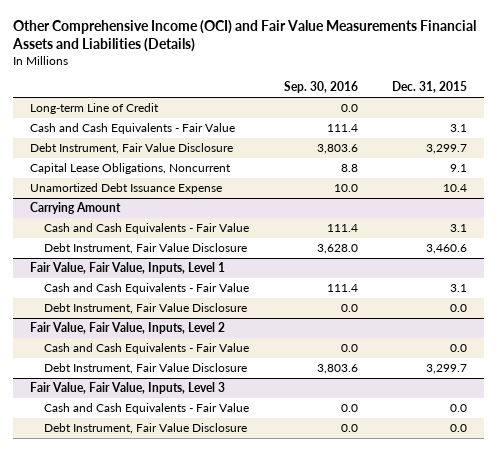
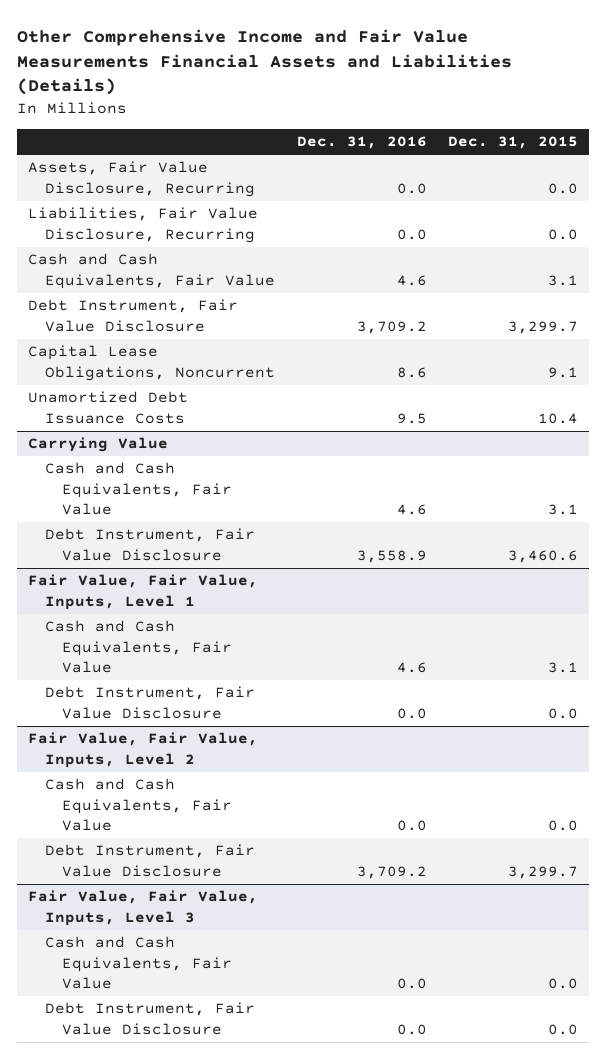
[11,20,476,53] Other Comprehensive Income (OCI) and Fair Value Measurements Financial Assets and Liabilities (Details) -> [16,28,512,96] Other Comprehensive Income and Fair Value Measurements Financial Assets and Liabilities (Details)
[283,81,358,94] Sep. 30, 2016 -> none
none -> [296,136,427,150] Dec. 31, 2016
[30,103,160,115] Long-term Line of Credit -> none
none -> [27,161,256,197] Assets, Fair Value Disclosure, Recurring
none -> [27,207,258,243] Liabilities, Fair Value Disclosure, Recurring
[30,123,236,135] Cash and Cash Equivalents - Fair Value -> [27,253,276,289] Cash and Cash Equivalents, Fair Value
[30,183,223,195] Unamortized Debt Issuance Expense -> [27,391,188,424] Unamortized Debt Issuance Costs
[30,202,122,215] Carrying Amount -> [27,437,168,453] Carrying Value
[44,223,250,235] Cash and Cash Equivalents - Fair Value -> [45,462,233,516] Cash and Cash Equivalents, Fair Value
[44,283,250,295] Cash and Cash Equivalents - Fair Value -> [45,620,233,674] Cash and Cash Equivalents, Fair Value
[44,343,250,355] Cash and Cash Equivalents - Fair Value -> [45,778,233,832] Cash and Cash Equivalents, Fair Value
[44,403,250,415] Cash and Cash Equivalents - Fair Value -> [45,936,233,990] Cash and Cash Equivalents, Fair Value

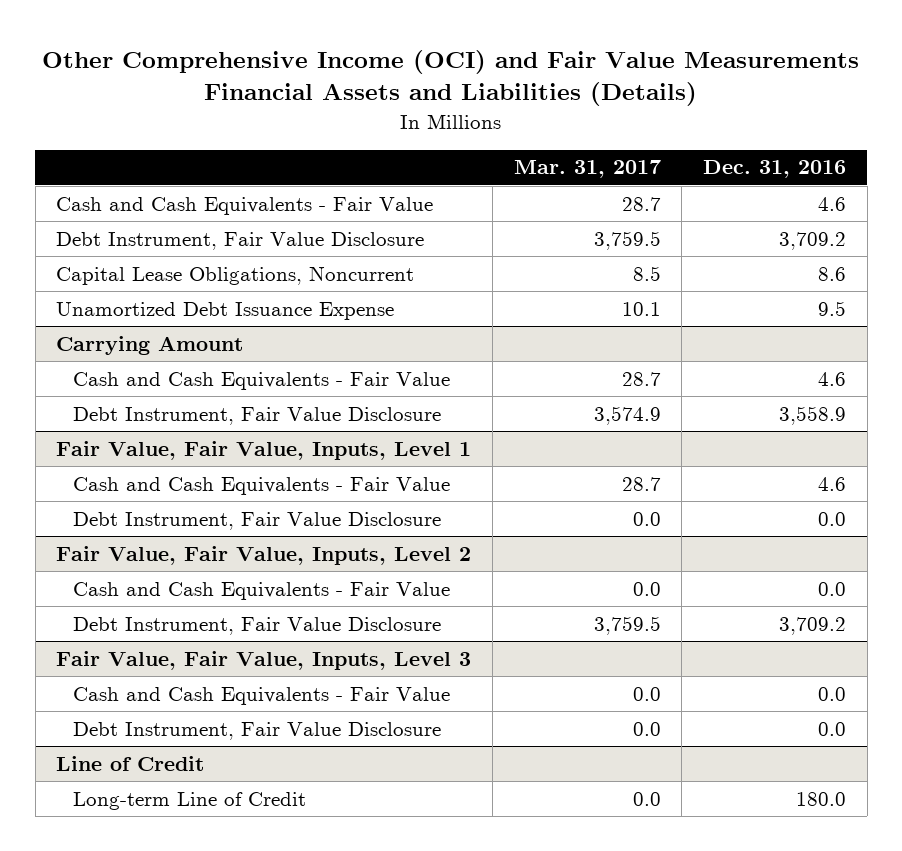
[16,28,512,96] Other Comprehensive Income and Fair Value Measurements Financial Assets and Liabilities (Details) -> [42,49,860,107] Other Comprehensive Income (OCI) and Fair Value Measurements Financial Assets and Liabilities (Details)
[448,136,579,150] Dec. 31, 2015 -> none
none -> [513,160,661,179] Mar. 31, 2017
[27,161,256,197] Assets, Fair Value Disclosure, Recurring -> none
[27,207,258,243] Liabilities, Fair Value Disclosure, Recurring -> none
[27,253,276,289] Cash and Cash Equivalents, Fair Value -> [56,196,434,215] Cash and Cash Equivalents - Fair Value
[27,391,188,424] Unamortized Debt Issuance Costs -> [56,301,395,320] Unamortized Debt Issuance Expense
[27,437,168,453] Carrying Value -> [56,335,244,355] Carrying Amount
[45,462,233,516] Cash and Cash Equivalents, Fair Value -> [72,371,450,390] Cash and Cash Equivalents - Fair Value
[45,620,233,674] Cash and Cash Equivalents, Fair Value -> [72,476,450,495] Cash and Cash Equivalents - Fair Value
[45,778,233,832] Cash and Cash Equivalents, Fair Value -> [72,581,450,600] Cash and Cash Equivalents - Fair Value
[45,936,233,990] Cash and Cash Equivalents, Fair Value -> [72,686,450,705] Cash and Cash Equivalents - Fair Value
none -> [56,755,205,771] Line of Credit
none -> [72,791,306,810] Long-term Line of Credit

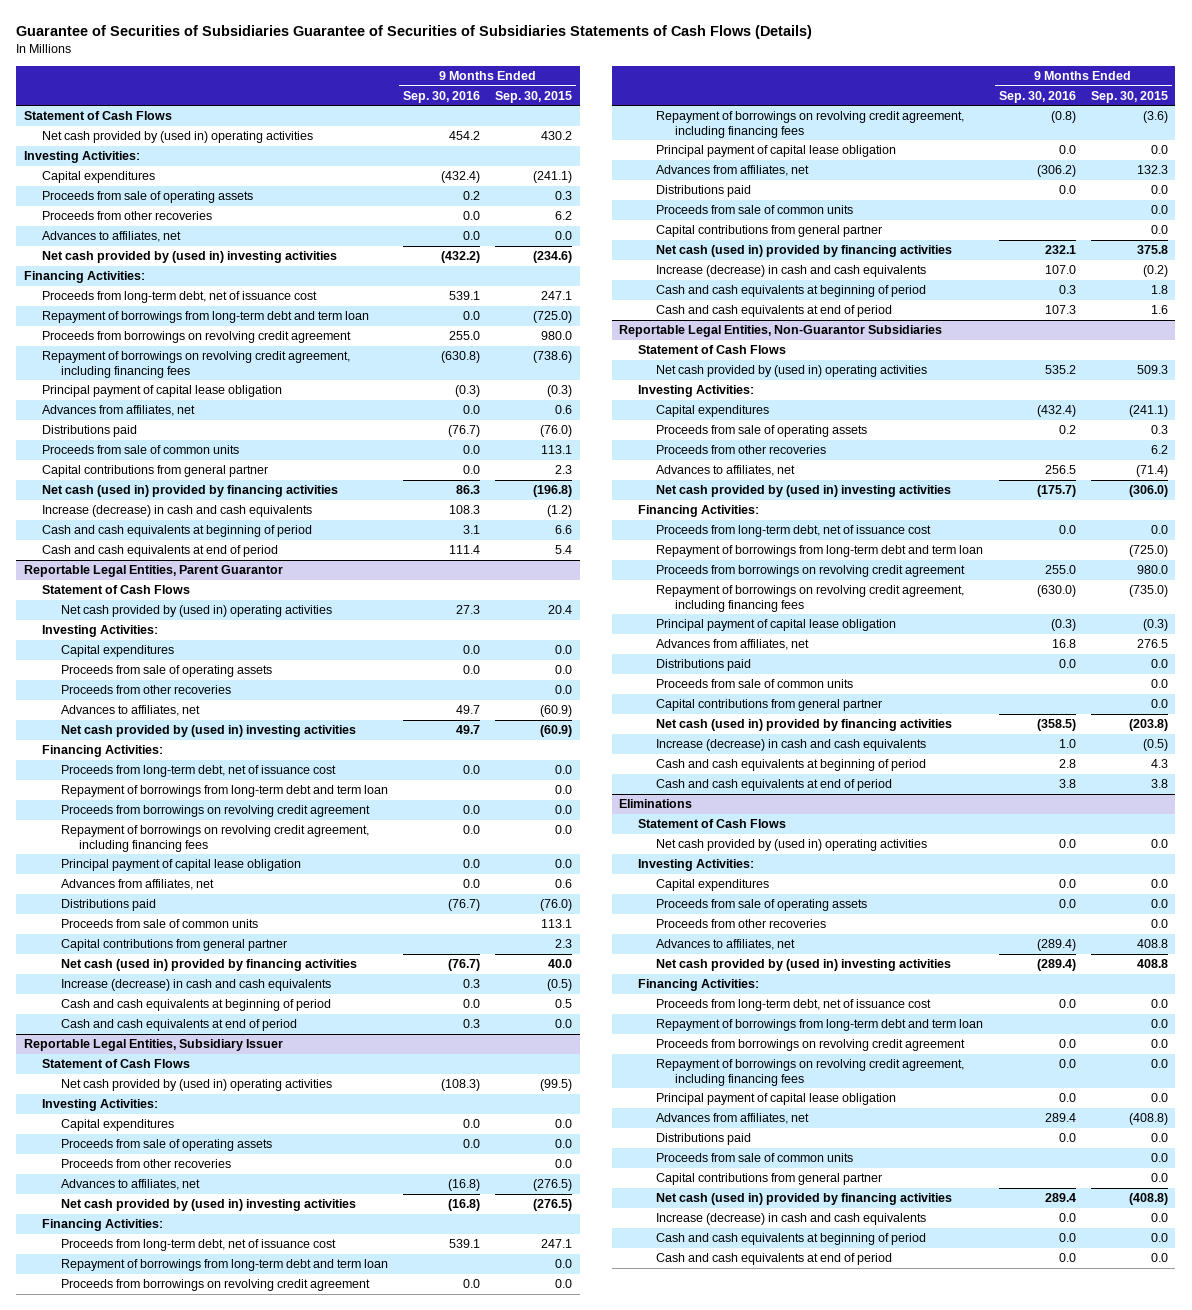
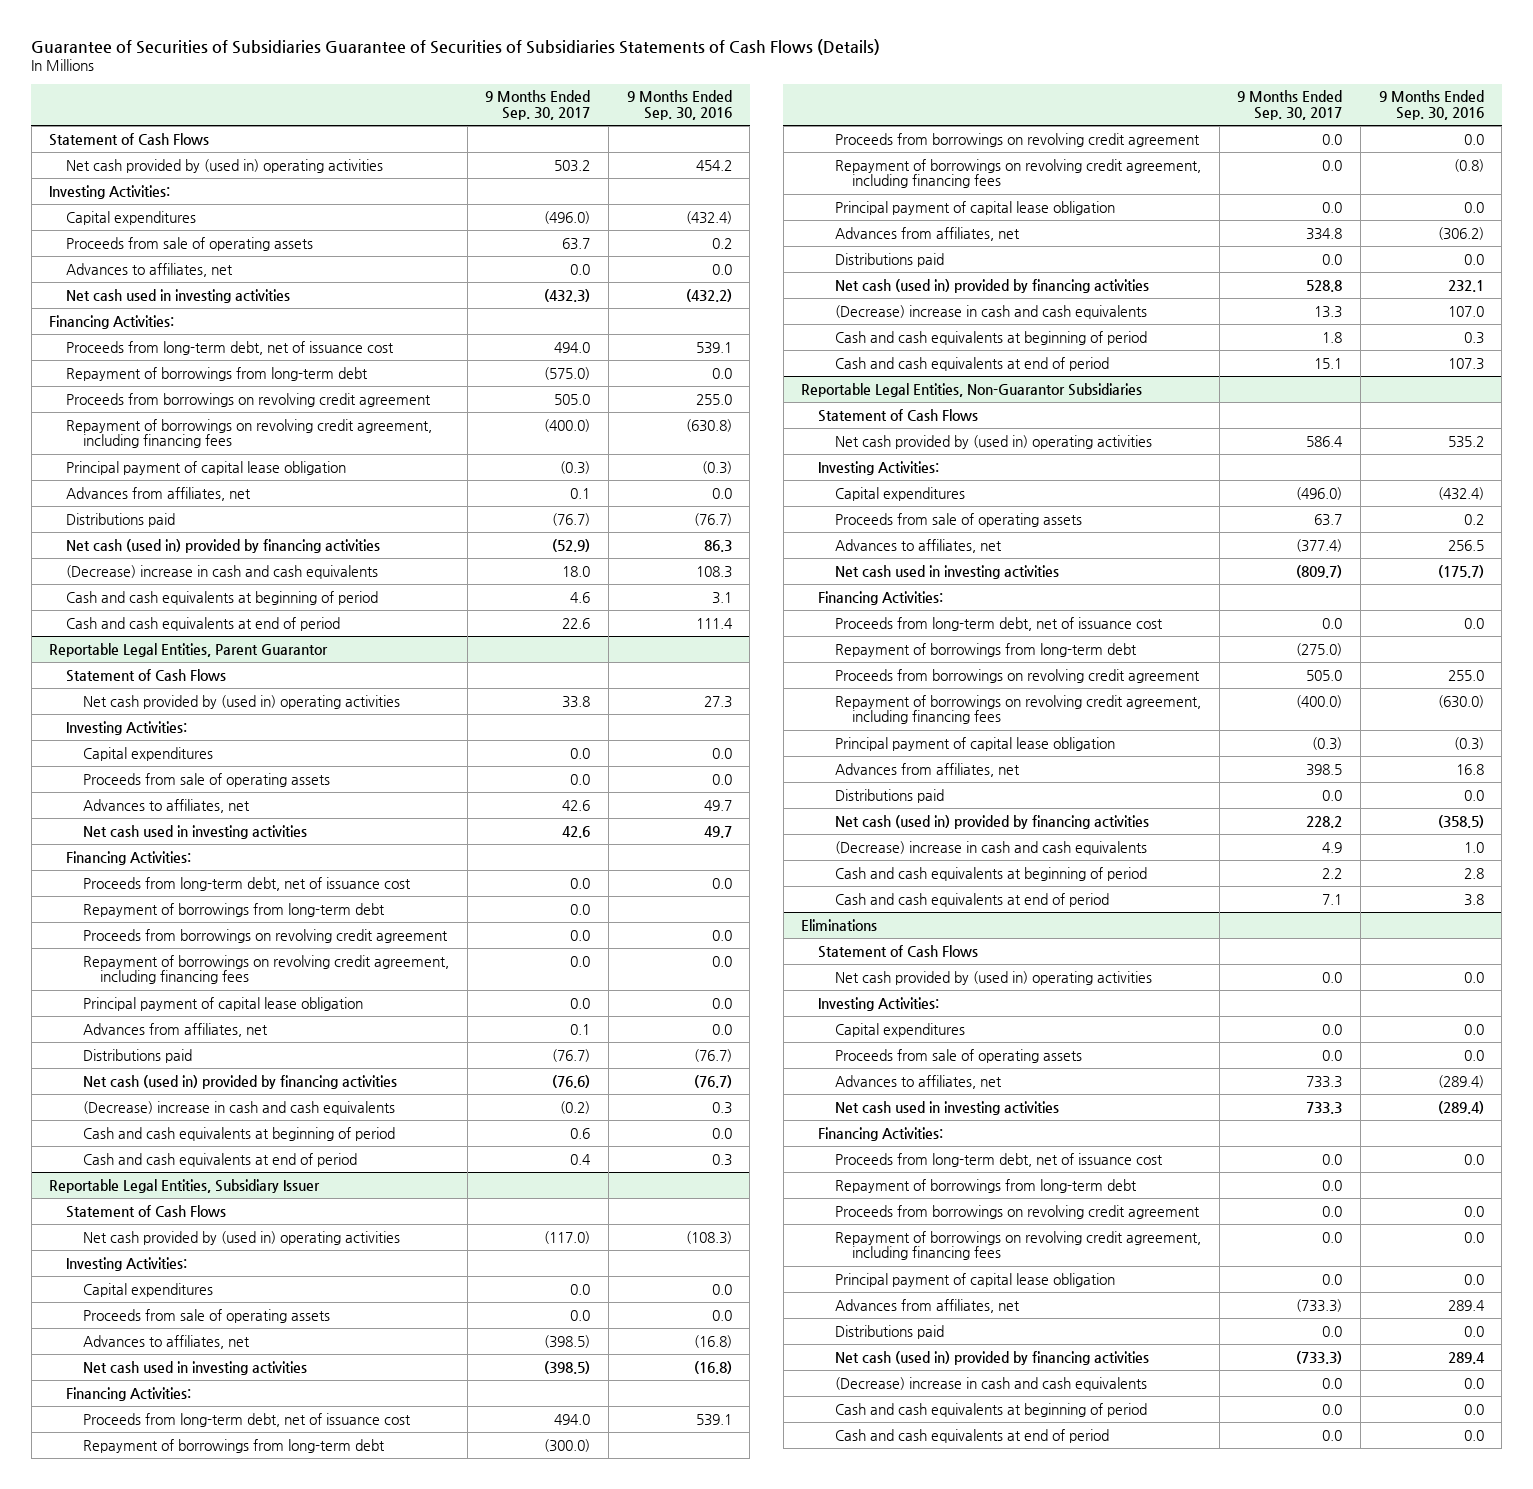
[495,90,573,103] Sep. 30, 2015 -> none
none -> [485,90,591,120] 9 Months Ended Sep. 30, 2017
[42,211,213,221] Proceeds from other recoveries -> none
[42,251,338,264] Net cash provided by (used in) investing activities -> [66,288,291,303] Net cash used in investing activities
[42,311,370,324] Repayment of borrowings from long-term debt and term loan -> [66,366,369,381] Repayment of borrowings from long-term debt
[42,445,240,455] Proceeds from sale of common units -> none
[42,465,269,478] Capital contributions from general partner -> none
[42,505,313,518] Increase (decrease) in cash and cash equivalents -> [66,564,379,579] (Decrease) increase in cash and cash equivalents
[60,685,231,695] Proceeds from other recoveries -> none
[60,725,356,738] Net cash provided by (used in) investing activities -> [83,824,308,839] Net cash used in investing activities
[60,785,388,798] Repayment of borrowings from long-term debt and term loan -> [83,902,386,917] Repayment of borrowings from long-term debt
[60,919,258,929] Proceeds from sale of common units -> none
[60,939,287,952] Capital contributions from general partner -> none
[60,979,331,992] Increase (decrease) in cash and cash equivalents -> [83,1100,396,1115] (Decrease) increase in cash and cash equivalents
[60,1159,231,1169] Proceeds from other recoveries -> none
[60,1199,356,1212] Net cash provided by (used in) investing activities -> [83,1360,308,1375] Net cash used in investing activities
[60,1259,388,1272] Repayment of borrowings from long-term debt and term loan -> [83,1438,386,1453] Repayment of borrowings from long-term debt
[656,205,854,215] Proceeds from sale of common units -> none
[656,225,883,238] Capital contributions from general partner -> none
[656,265,927,278] Increase (decrease) in cash and cash equivalents -> [835,304,1148,319] (Decrease) increase in cash and cash equivalents
[656,445,827,455] Proceeds from other recoveries -> none
[656,485,952,498] Net cash provided by (used in) investing activities -> [835,564,1060,579] Net cash used in investing activities
[656,545,984,558] Repayment of borrowings from long-term debt and term loan -> [835,642,1138,657] Repayment of borrowings from long-term debt
[656,679,854,689] Proceeds from sale of common units -> none
[656,699,883,712] Capital contributions from general partner -> none
[656,739,927,752] Increase (decrease) in cash and cash equivalents -> [835,840,1148,855] (Decrease) increase in cash and cash equivalents
[656,919,827,929] Proceeds from other recoveries -> none
[656,959,952,972] Net cash provided by (used in) investing activities -> [835,1100,1060,1115] Net cash used in investing activities
[656,1019,984,1032] Repayment of borrowings from long-term debt and term loan -> [835,1178,1138,1193] Repayment of borrowings from long-term debt
[656,1153,854,1163] Proceeds from sale of common units -> none
[656,1173,883,1186] Capital contributions from general partner -> none
[656,1213,927,1226] Increase (decrease) in cash and cash equivalents -> [835,1376,1148,1391] (Decrease) increase in cash and cash equivalents

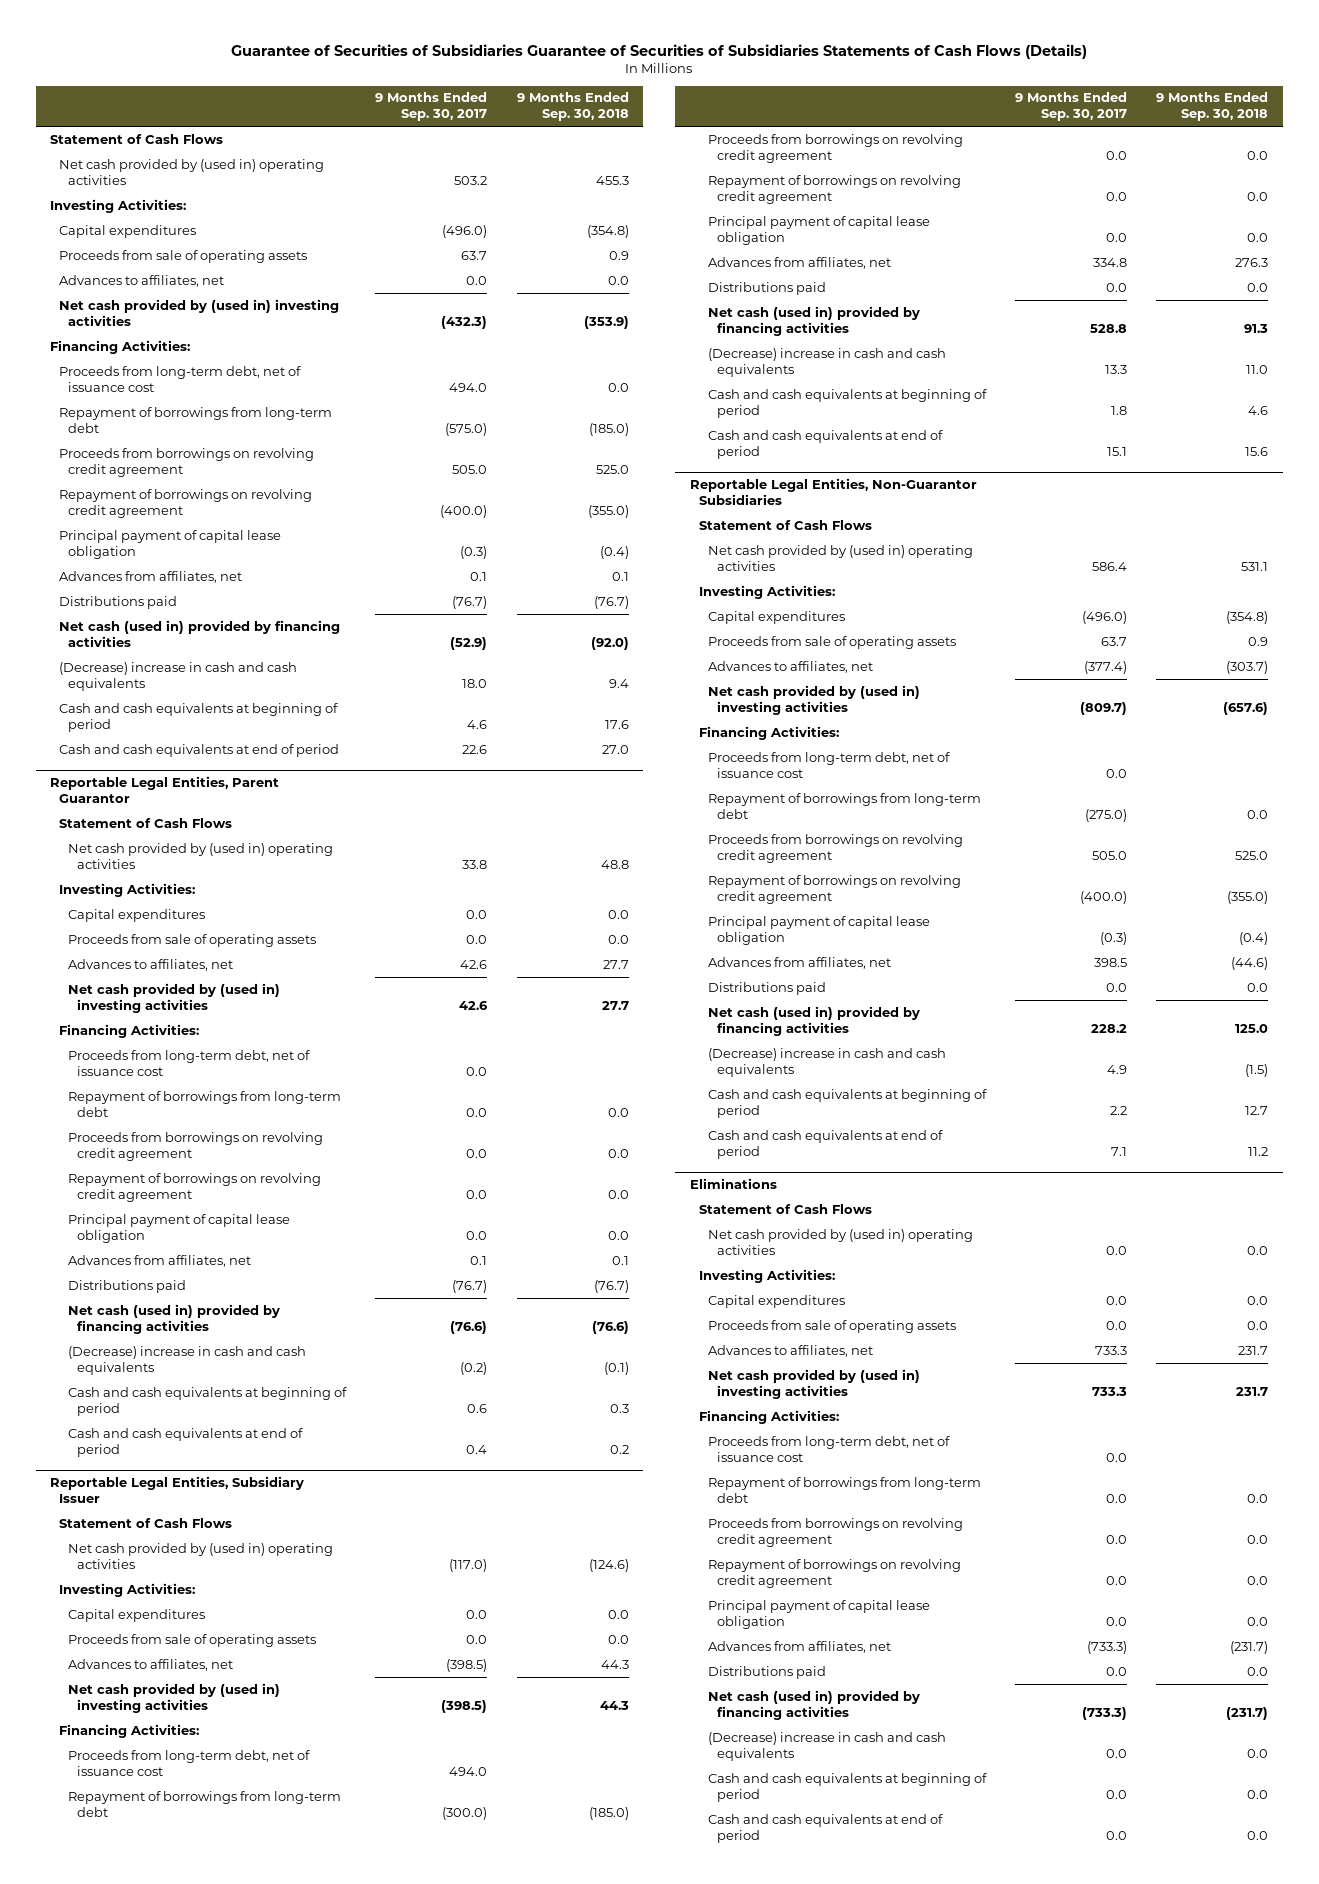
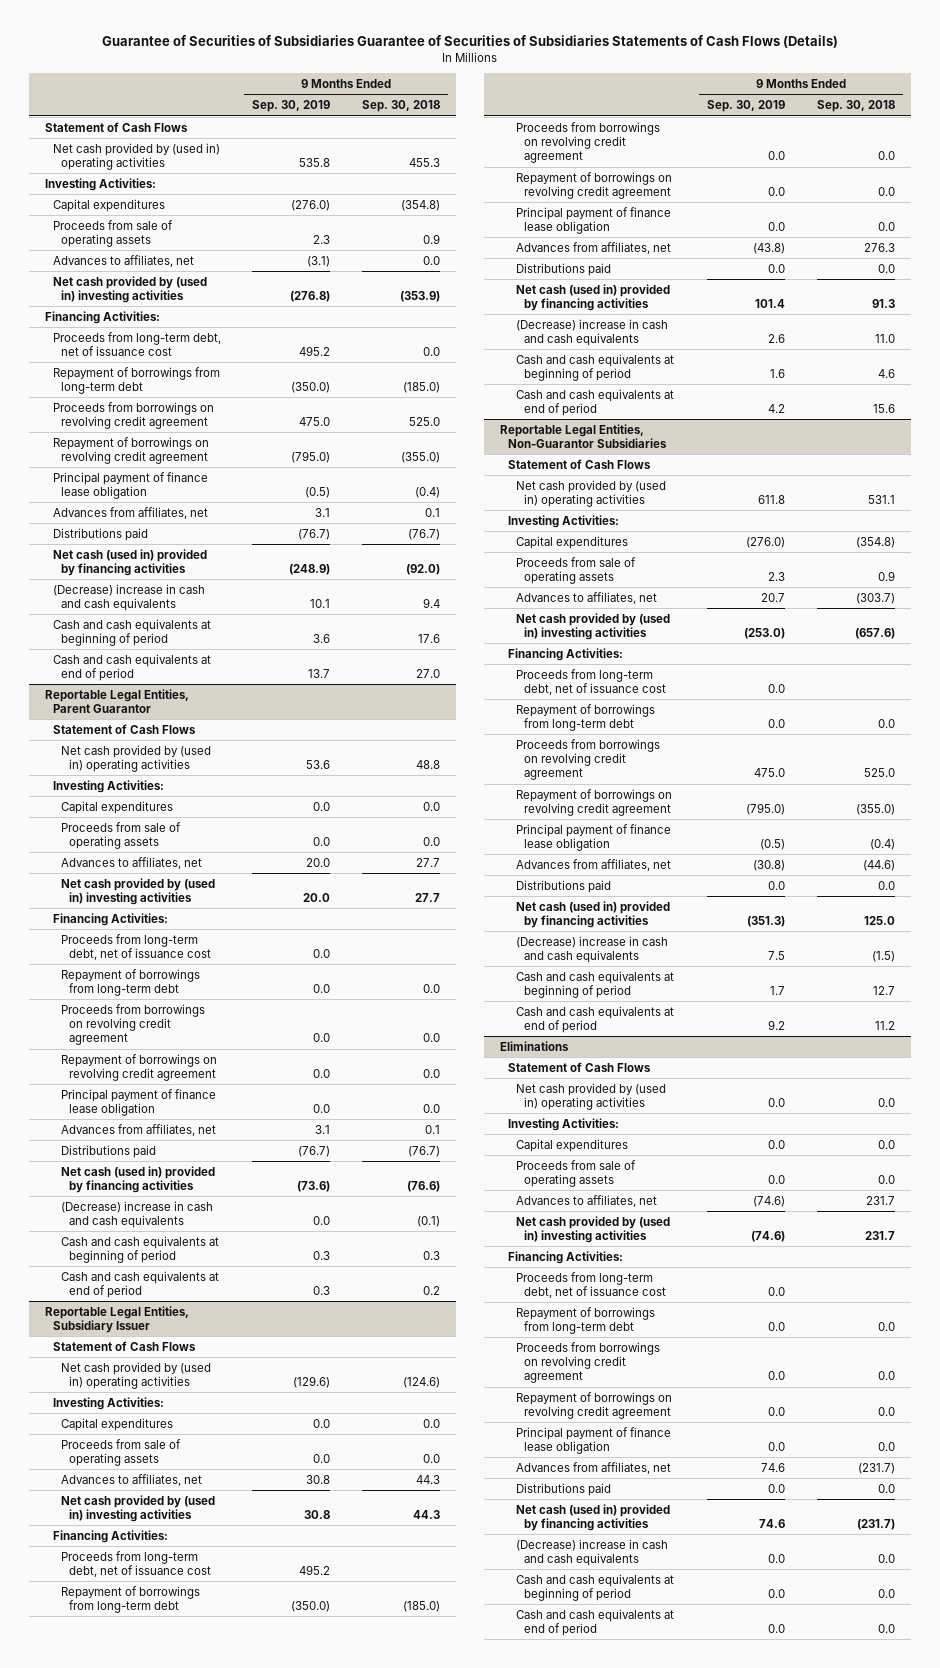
[375,92,488,122] 9 Months Ended Sep. 30, 2017 -> none
none -> [252,100,331,113] Sep. 30, 2019
[59,529,282,559] Principal payment of capital lease obligation -> [52,471,208,499] Principal payment of finance lease obligation
[68,1213,291,1243] Principal payment of capital lease obligation -> [60,1088,216,1116] Principal payment of finance lease obligation
[707,215,930,245] Principal payment of capital lease obligation -> [515,206,671,234] Principal payment of finance lease obligation
[707,915,930,945] Principal payment of capital lease obligation -> [515,823,671,851] Principal payment of finance lease obligation
[707,1599,930,1629] Principal payment of capital lease obligation -> [515,1426,671,1454] Principal payment of finance lease obligation

